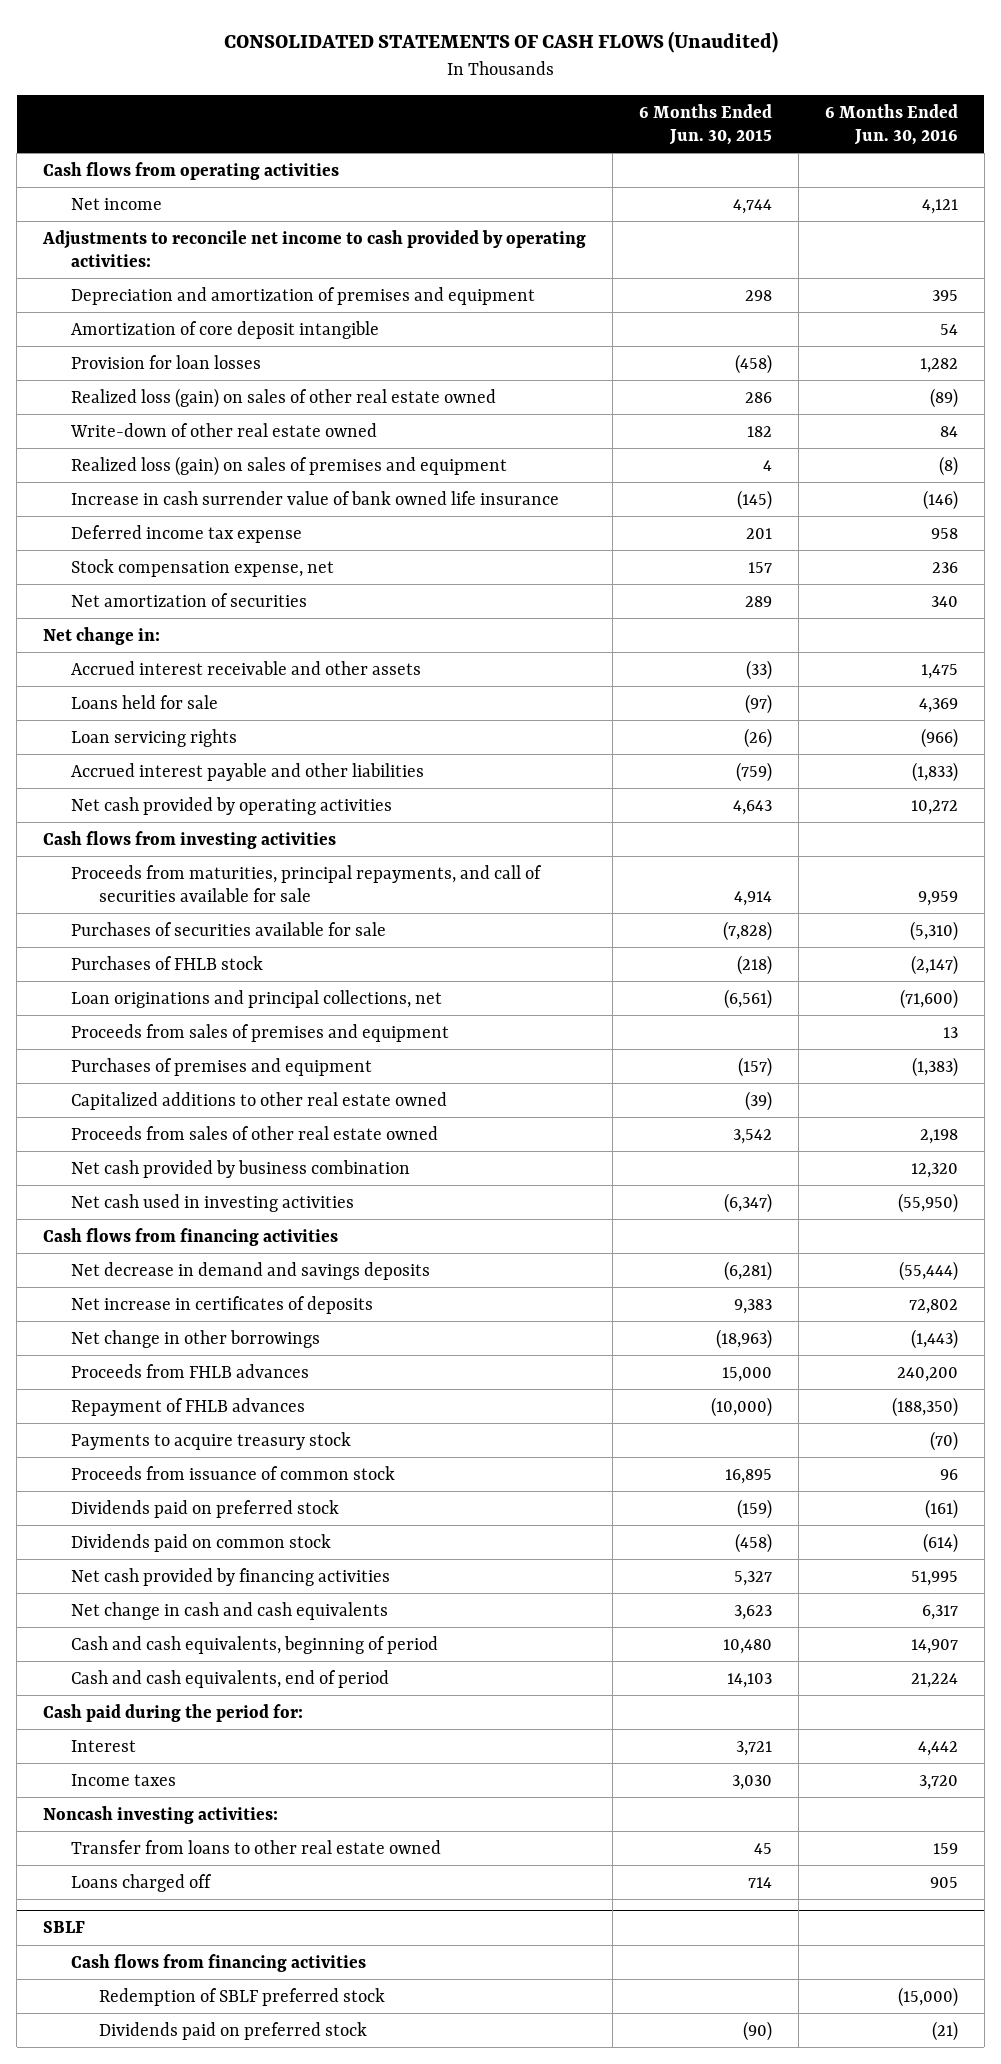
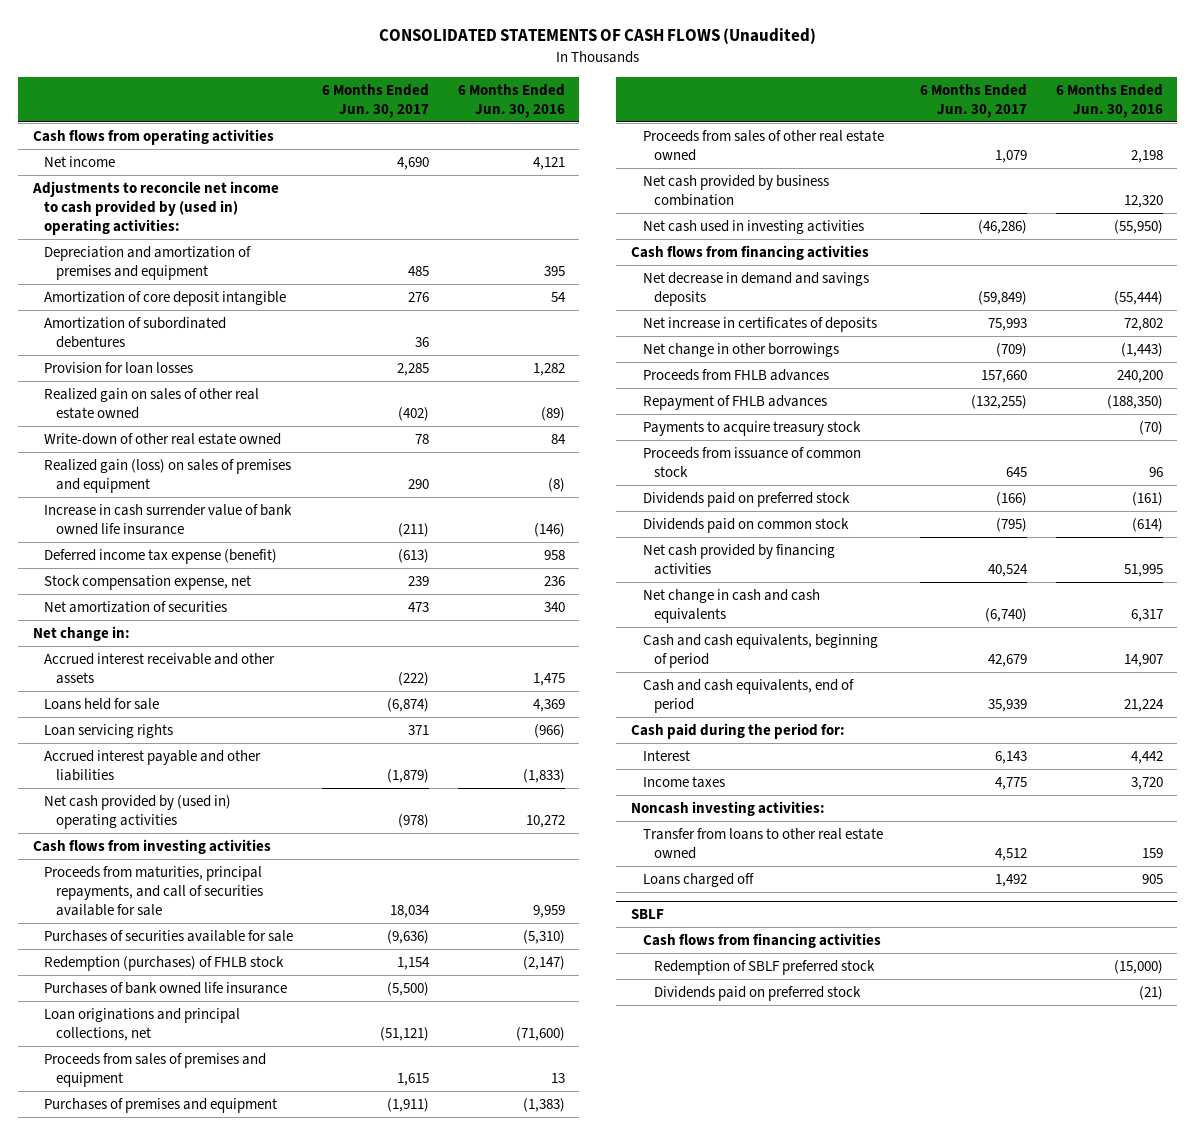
[639,103,773,146] 6 Months Ended Jun. 30, 2015 -> none
none -> [321,83,429,118] 6 Months Ended Jun. 30, 2017
[42,229,587,268] Adjustments to reconcile net income to cash provided by operating activities: -> [31,180,279,235] Adjustments to reconcile net income to cash provided by (used in) operating activities:
none -> [44,316,227,348] Amortization of subordinated debentures
[71,387,497,408] Realized loss (gain) on sales of other real estate owned -> [44,387,260,419] Realized gain on sales of other real estate owned
[71,455,508,476] Realized loss (gain) on sales of premises and equipment -> [44,458,292,493] Realized gain (loss) on sales of premises and equipment
[71,524,303,543] Deferred income tax expense -> [44,548,278,564] Deferred income tax expense (benefit)
[71,796,393,815] Net cash provided by operating activities -> [44,794,232,829] Net cash provided by (used in) operating activities
[71,955,264,970] Purchases of FHLB stock -> [44,955,285,971] Redemption (purchases) of FHLB stock
none -> [44,981,288,994] Purchases of bank owned life insurance
[71,1091,448,1110] Capitalized additions to other real estate owned -> none

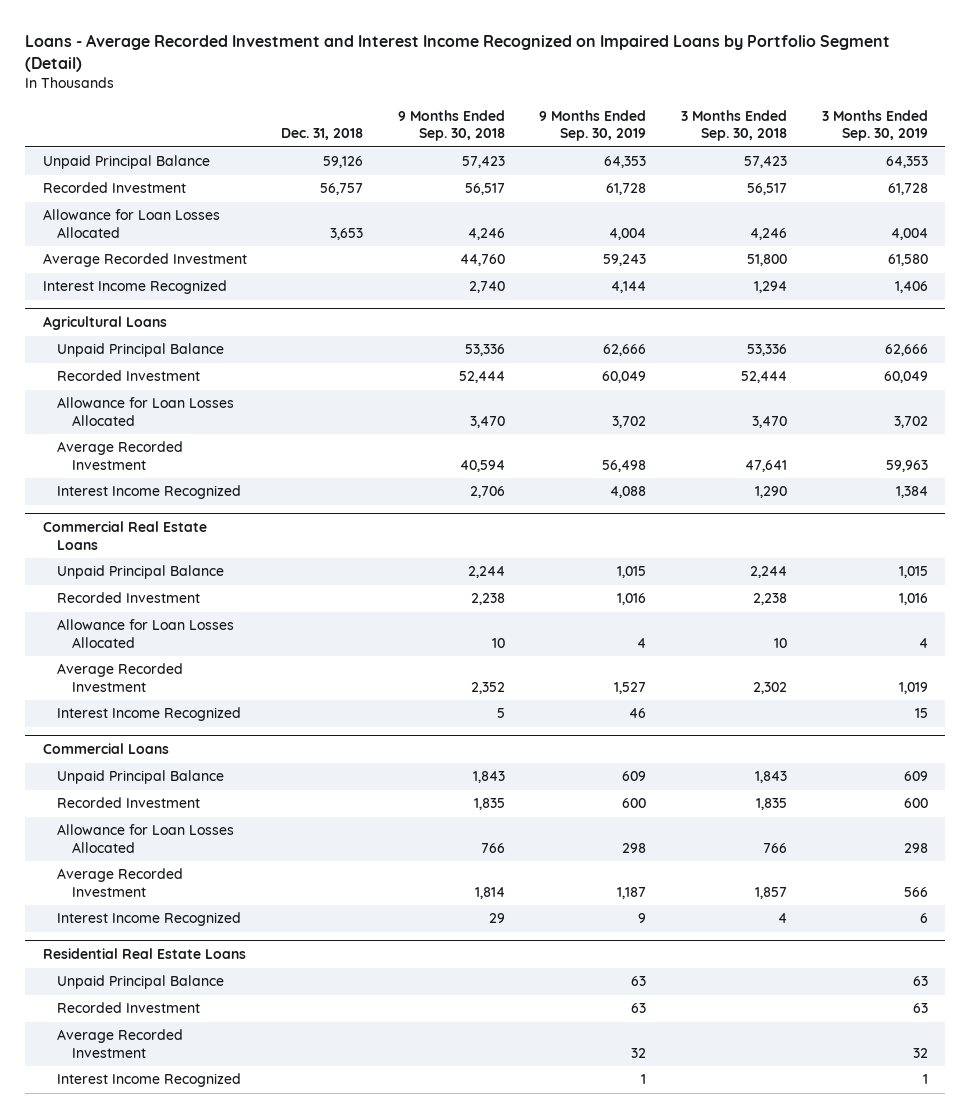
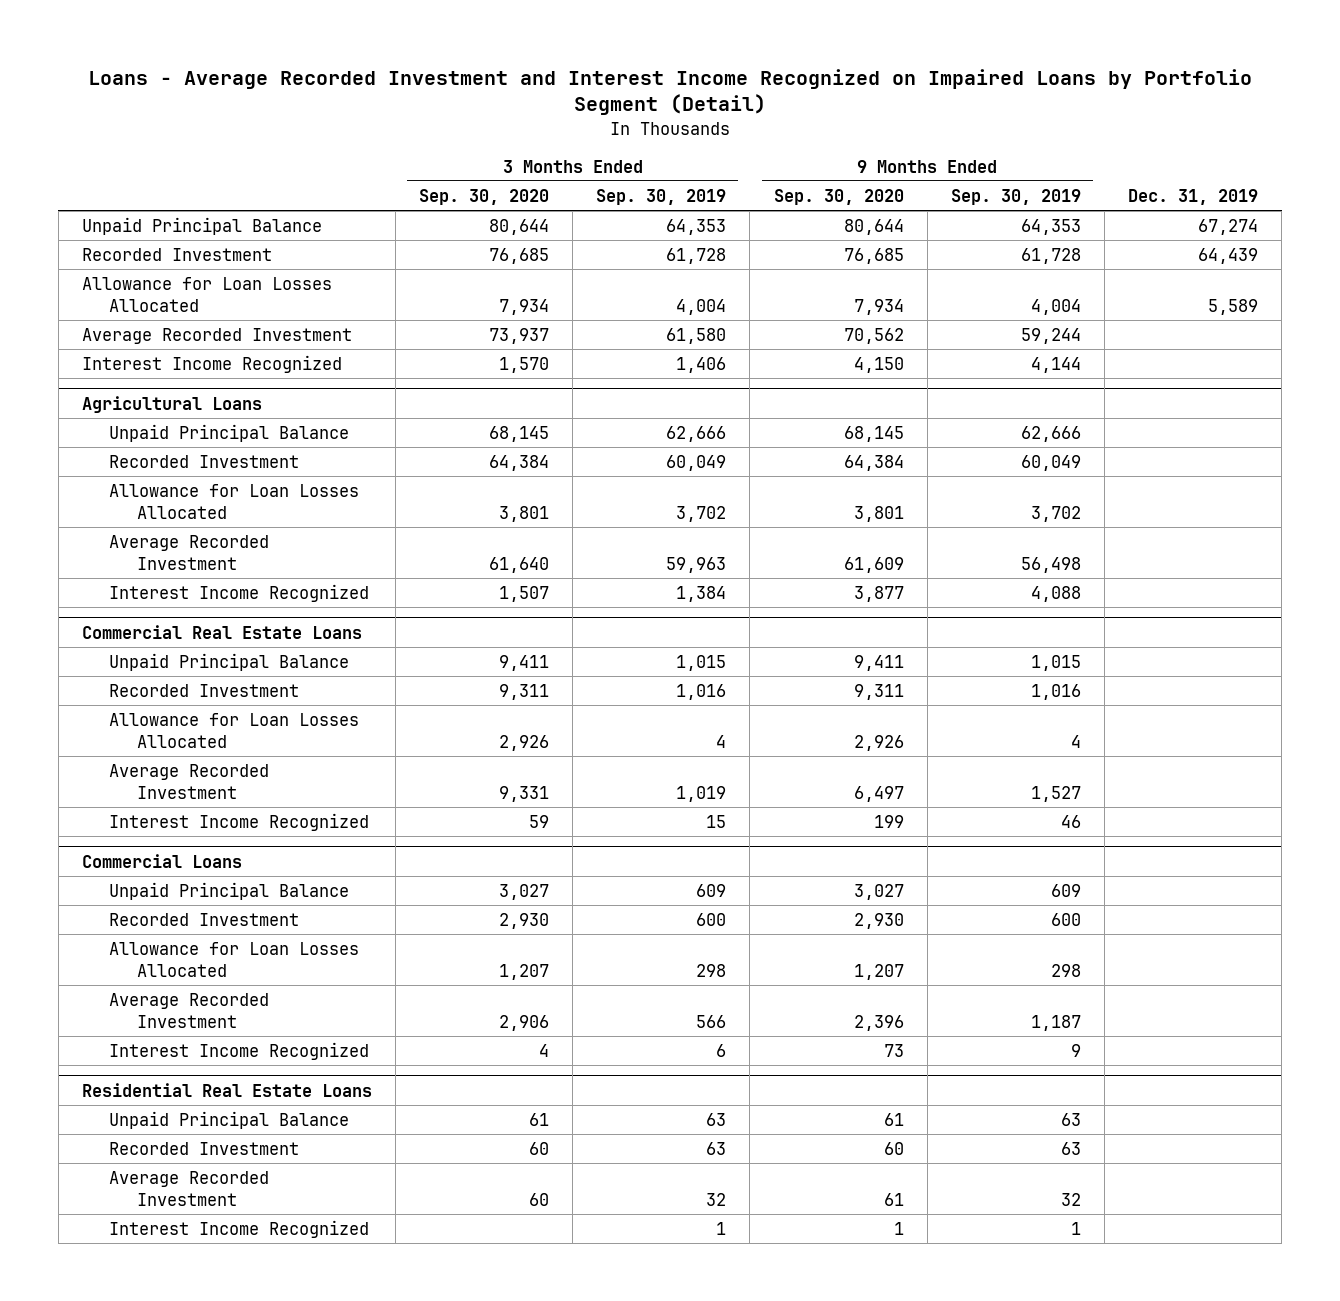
[281,128,364,141] Dec. 31, 2018 -> none
[397,109,505,142] 9 Months Ended Sep. 30, 2018 -> none
[680,109,787,142] 3 Months Ended Sep. 30, 2018 -> none
none -> [419,188,550,205] Sep. 30, 2020
none -> [773,188,904,205] Sep. 30, 2020
none -> [1127,188,1258,205] Dec. 31, 2019
[603,254,647,267] 59,243 -> [1020,327,1081,344] 59,244

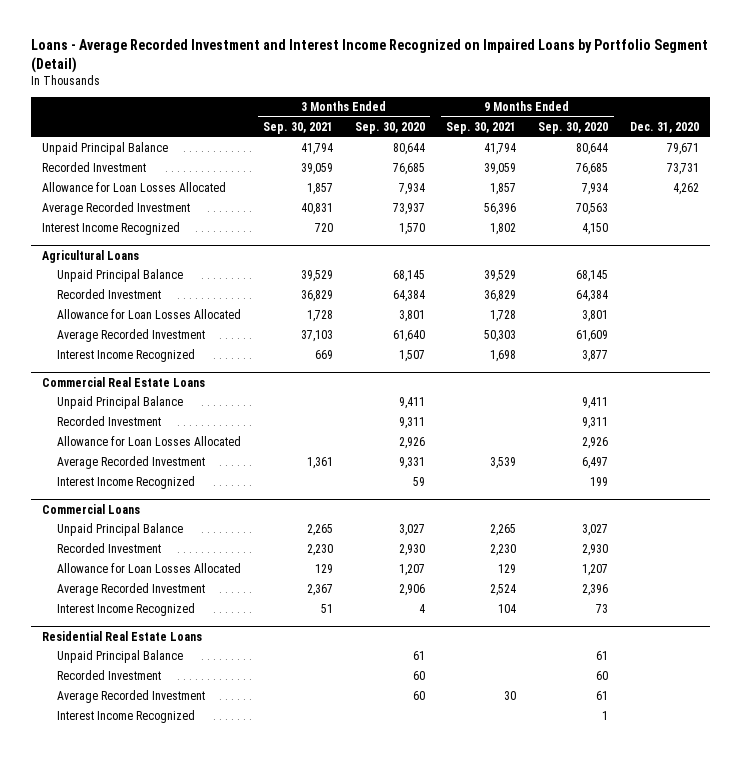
[596,188,727,205] Sep. 30, 2019 -> none
[950,188,1081,205] Sep. 30, 2019 -> none
[1127,188,1258,205] Dec. 31, 2019 -> none
none -> [263,122,334,135] Sep. 30, 2021
none -> [446,122,517,135] Sep. 30, 2021
none -> [629,122,699,134] Dec. 31, 2020
[843,327,904,344] 70,562 -> [576,203,609,216] 70,563

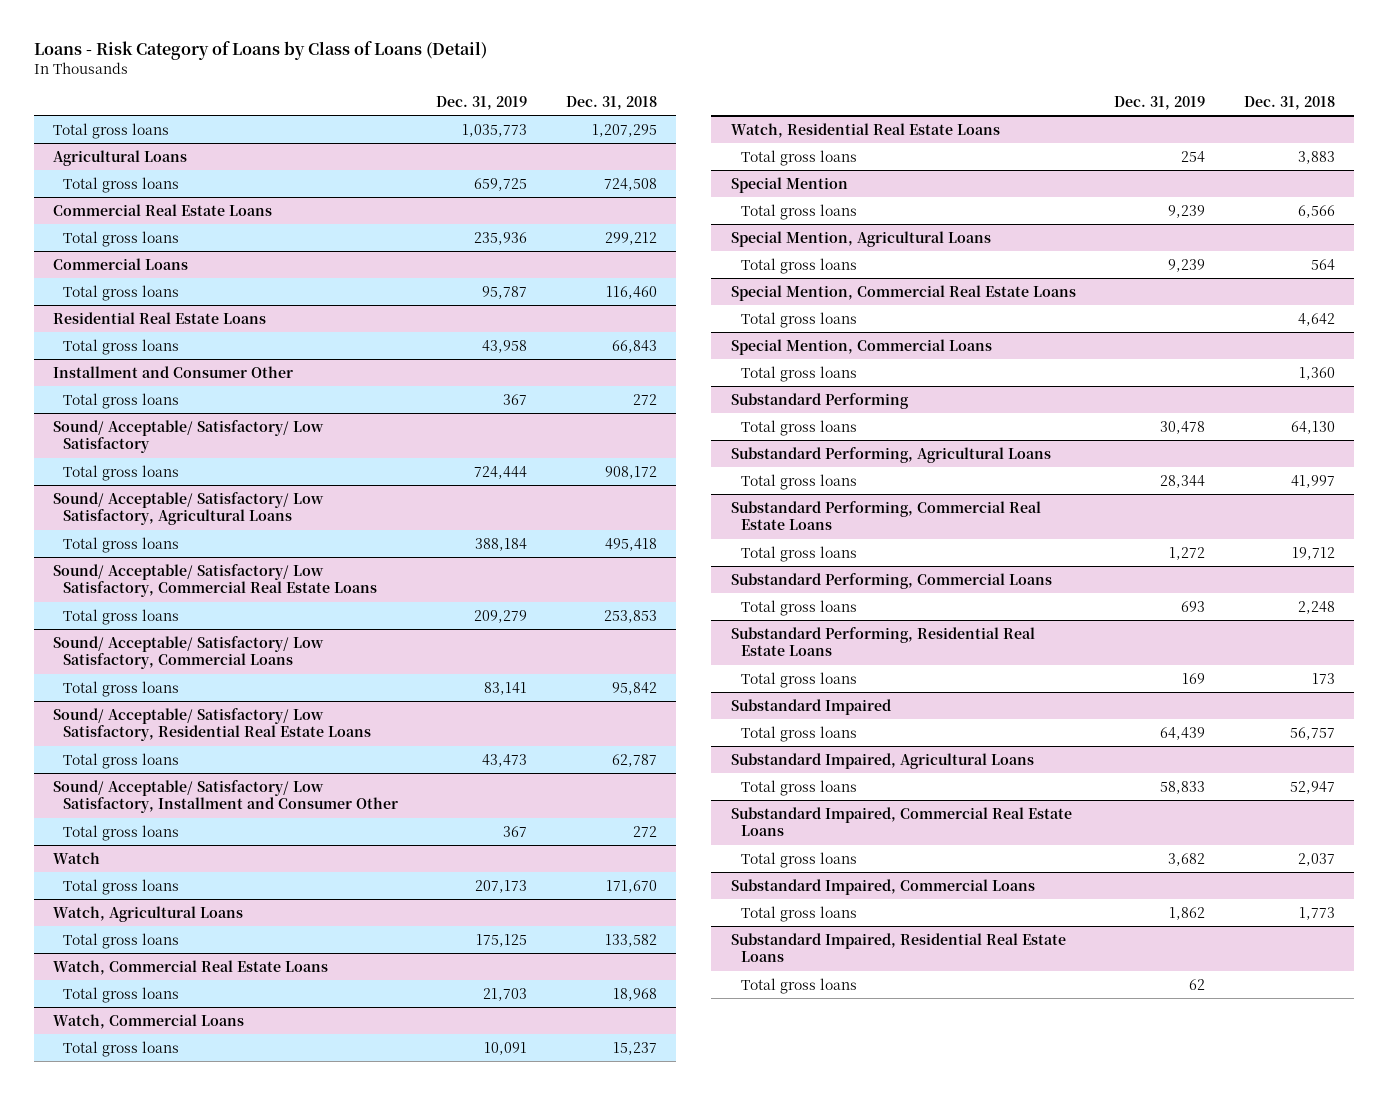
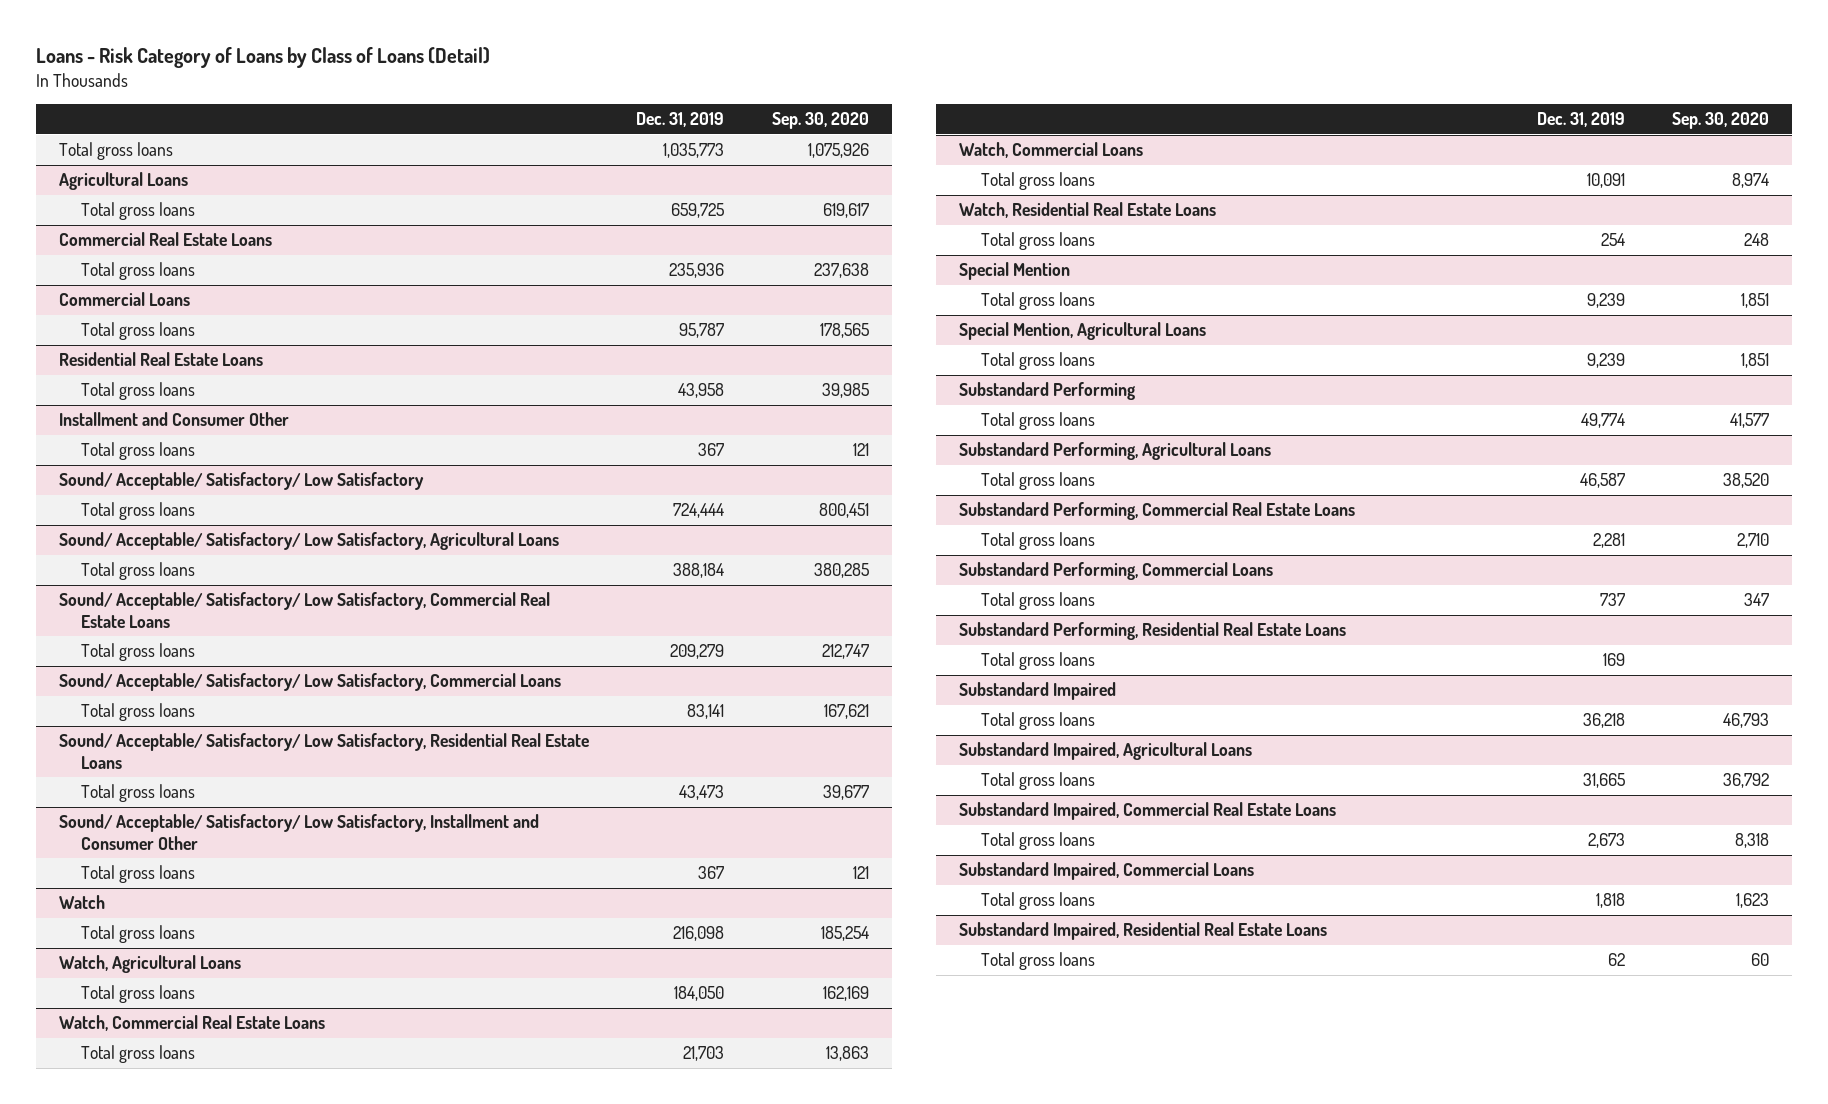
[566,95,658,110] Dec. 31, 2018 -> none
none -> [771,112,869,130] Sep. 30, 2020
[475,879,528,893] 207,173 -> [673,926,725,942] 216,098
[476,933,528,947] 175,125 -> [674,986,725,1002] 184,050
[730,284,1076,301] Special Mention, Commercial Real Estate Loans -> none
[740,311,857,328] Total gross loans -> none
[730,338,992,355] Special Mention, Commercial Loans -> none
[740,365,857,382] Total gross loans -> none
[1160,420,1206,434] 30,478 -> [1580,413,1625,429] 49,774
[1160,474,1206,488] 28,344 -> [1579,473,1625,489] 46,587
[1169,546,1206,560] 1,272 -> [1592,533,1625,549] 2,281
[1181,600,1206,612] 693 -> [1599,593,1625,607] 737
[1160,726,1206,740] 64,439 -> [1582,713,1625,729] 36,218
[1160,780,1206,794] 58,833 -> [1582,773,1625,789] 31,665
[1168,852,1206,866] 3,682 -> [1587,833,1625,849] 2,673
[1169,906,1206,920] 1,862 -> [1595,893,1625,909] 1,818

